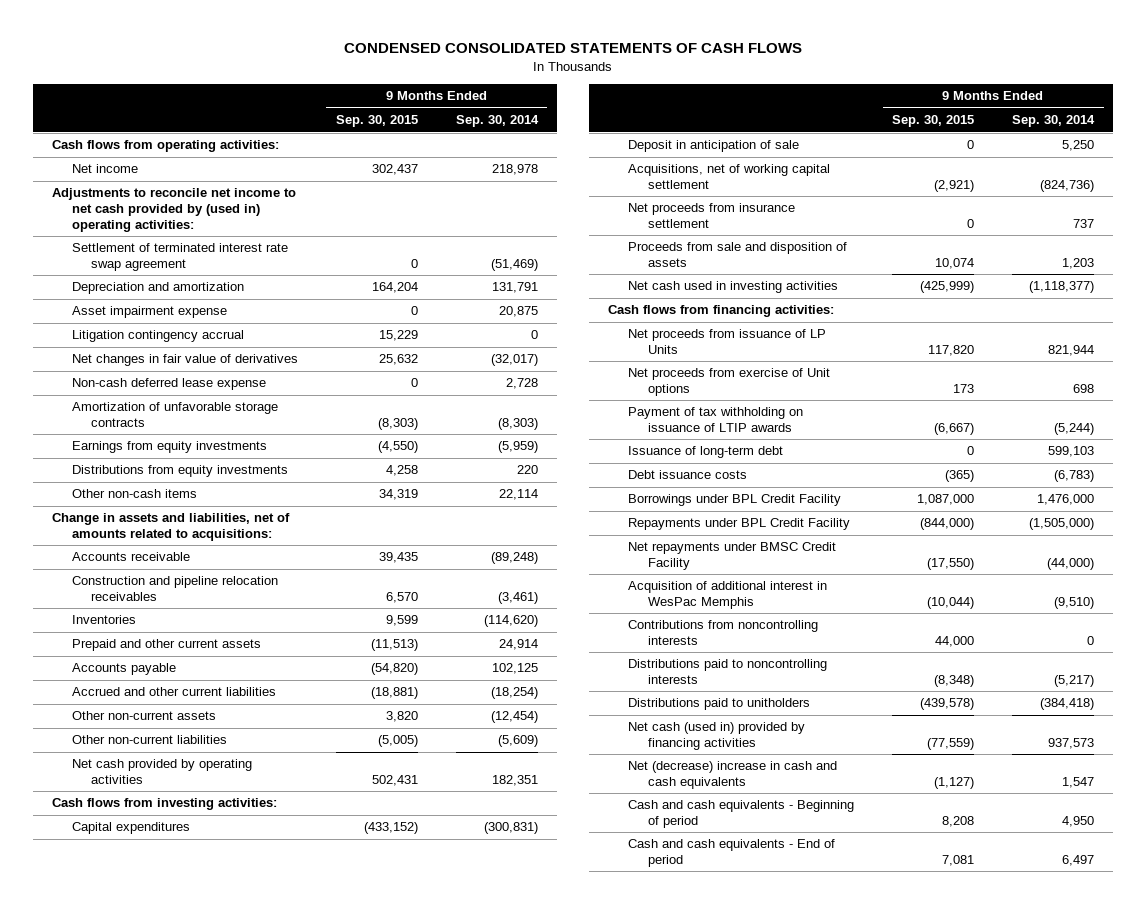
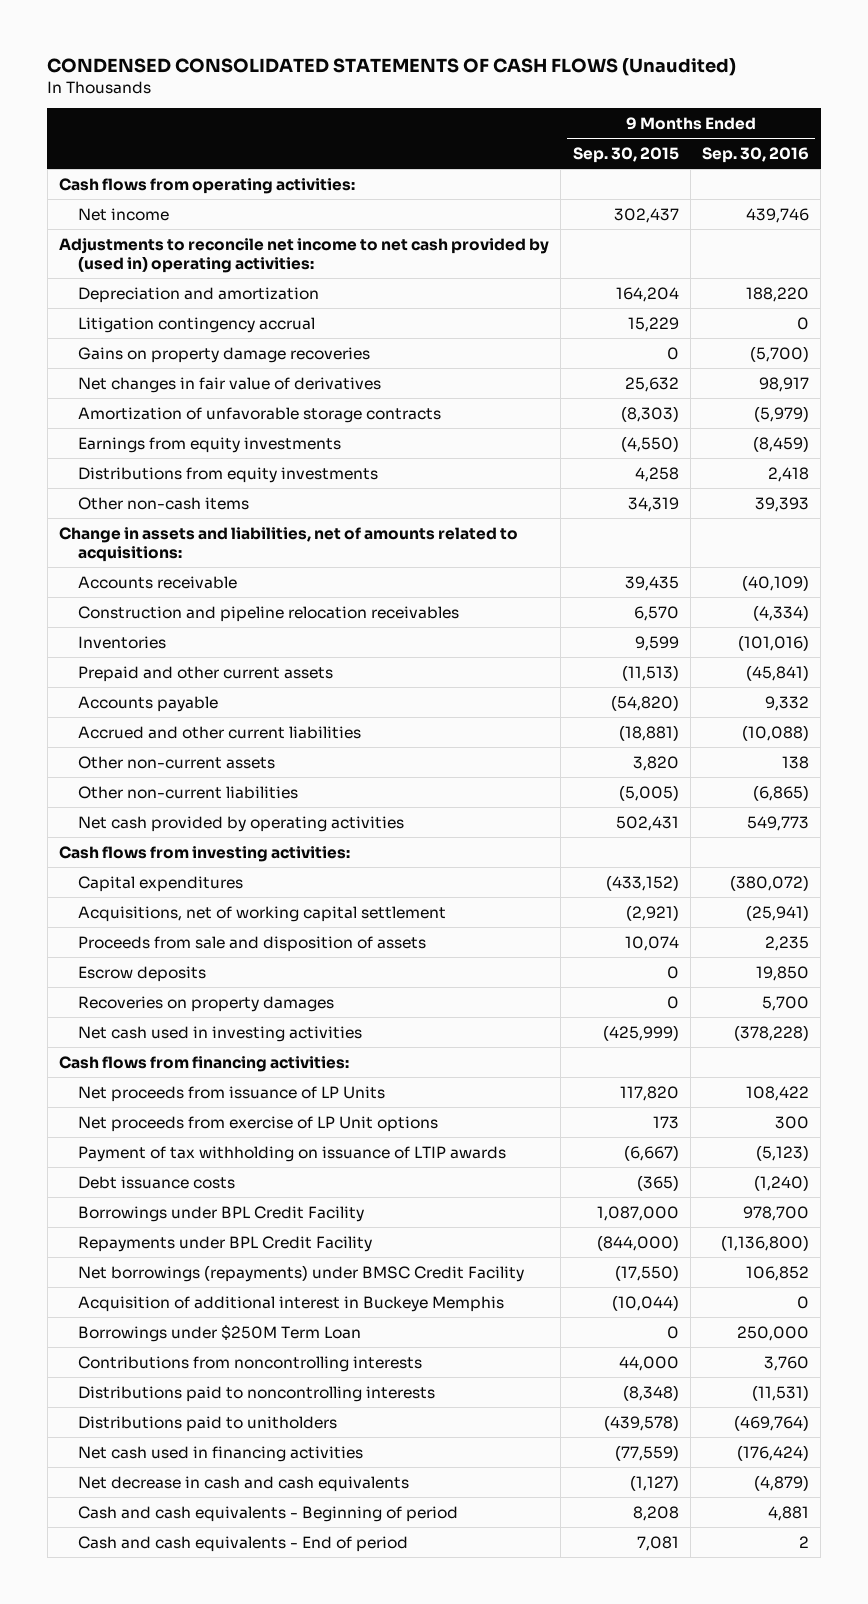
[343,43,802,54] CONDENSED CONSOLIDATED STATEMENTS OF CASH FLOWS -> [47,57,737,76] CONDENSED CONSOLIDATED STATEMENTS OF CASH FLOWS (Unaudited)
[455,115,539,128] Sep. 30, 2014 -> none
none -> [701,146,809,163] Sep. 30, 2016
[71,243,288,271] Settlement of terminated interest rate swap agreement -> none
[71,306,227,319] Asset impairment expense -> none
none -> [77,346,370,363] Gains on property damage recoveries
[71,378,266,391] Non-cash deferred lease expense -> none
[628,140,800,153] Deposit in anticipation of sale -> none
[628,203,796,228] Net proceeds from insurance settlement -> none
none -> [77,965,206,982] Escrow deposits
none -> [77,995,334,1012] Recoveries on property damages
[628,368,831,396] Net proceeds from exercise of Unit options -> [77,1115,438,1132] Net proceeds from exercise of LP Unit options
[628,446,784,459] Issuance of long-term debt -> none
[628,542,837,570] Net repayments under BMSC Credit Facility -> [77,1264,524,1282] Net borrowings (repayments) under BMSC Credit Facility
[628,581,828,609] Acquisition of additional interest in WesPac Memphis -> [77,1295,504,1312] Acquisition of additional interest in Buckeye Memphis
none -> [77,1324,361,1342] Borrowings under $250M Term Loan
[628,722,806,750] Net cash (used in) provided by financing activities -> [77,1445,363,1462] Net cash used in financing activities
[628,761,838,789] Net (decrease) increase in cash and cash equivalents -> [77,1475,409,1492] Net decrease in cash and cash equivalents

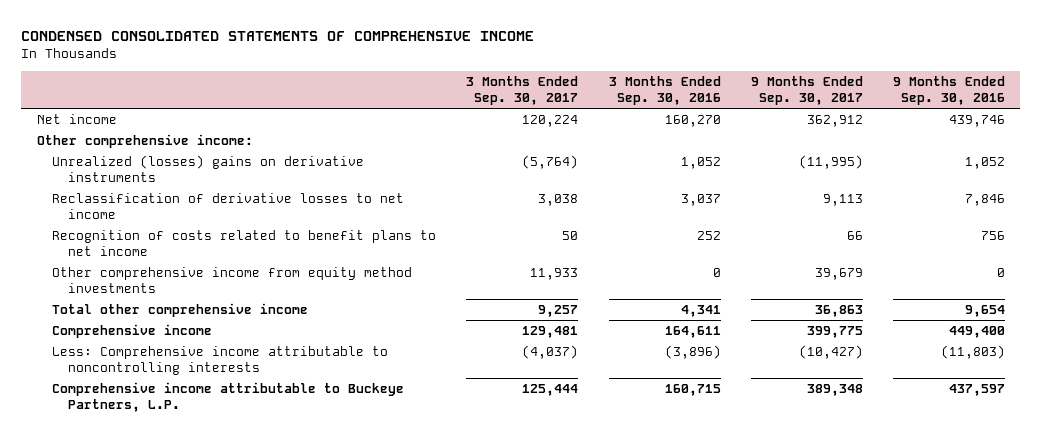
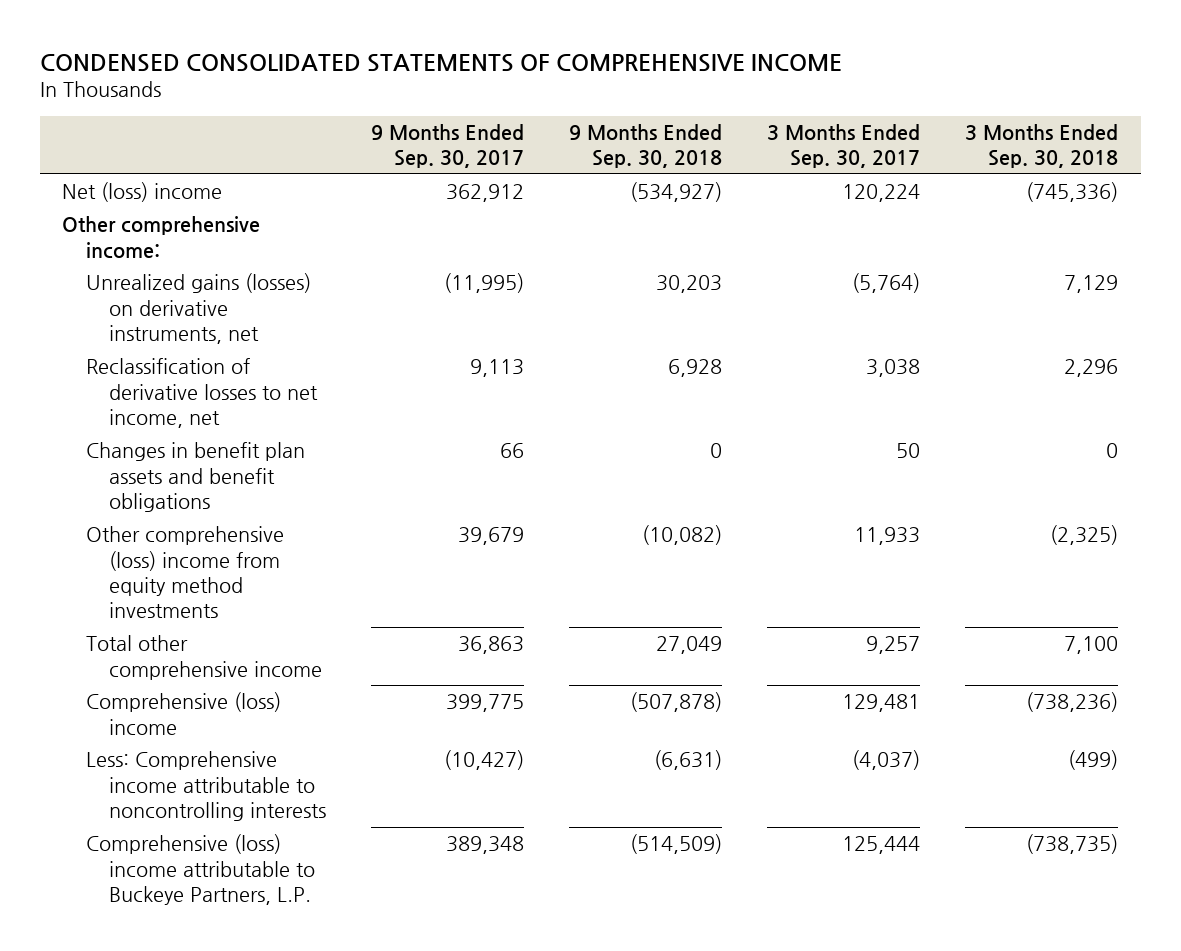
[608,76,721,105] 3 Months Ended Sep. 30, 2016 -> none
[892,76,1005,105] 9 Months Ended Sep. 30, 2016 -> none
none -> [569,123,723,169] 9 Months Ended Sep. 30, 2018
none -> [965,123,1119,169] 3 Months Ended Sep. 30, 2018
[36,114,117,125] Net income -> [62,182,223,203] Net (loss) income
[52,155,365,182] Unrealized (losses) gains on derivative instruments -> [85,273,311,344] Unrealized gains (losses) on derivative instruments, net
[52,193,405,219] Reclassification of derivative losses to net income -> [85,358,319,428] Reclassification of derivative losses to net income, net
[52,230,437,256] Recognition of costs related to benefit plans to net income -> [85,442,305,512] Changes in benefit plan assets and benefit obligations
[52,267,413,293] Other comprehensive income from equity method investments -> [85,526,284,619] Other comprehensive (loss) income from equity method investments
[52,324,213,339] Comprehensive income -> [85,692,281,735] Comprehensive (loss) income
[52,382,405,412] Comprehensive income attributable to Buckeye Partners, L.P. -> [85,834,316,905] Comprehensive (loss) income attributable to Buckeye Partners, L.P.

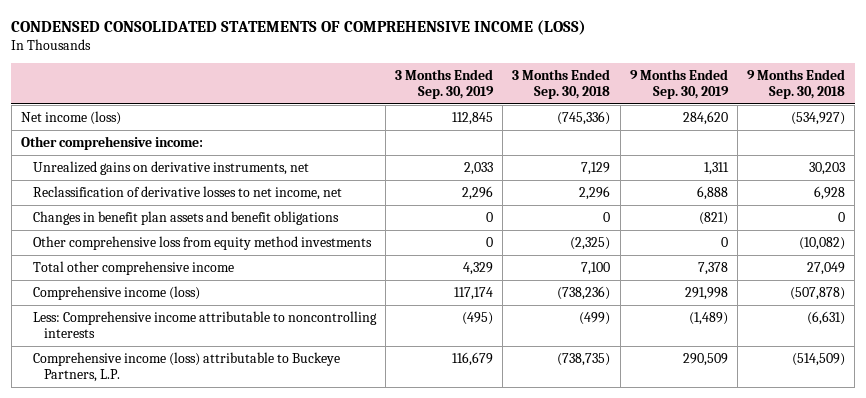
[39,53,842,72] CONDENSED CONSOLIDATED STATEMENTS OF COMPREHENSIVE INCOME -> [11,19,587,35] CONDENSED CONSOLIDATED STATEMENTS OF COMPREHENSIVE INCOME (LOSS)
[371,123,525,169] 9 Months Ended Sep. 30, 2017 -> none
[767,123,921,169] 3 Months Ended Sep. 30, 2017 -> none
none -> [394,69,494,100] 3 Months Ended Sep. 30, 2019
none -> [629,69,729,100] 9 Months Ended Sep. 30, 2019
[62,182,223,203] Net (loss) income -> [20,110,121,125] Net income (loss)
[85,273,311,344] Unrealized gains (losses) on derivative instruments, net -> [32,160,309,175] Unrealized gains on derivative instruments, net
[85,526,284,619] Other comprehensive (loss) income from equity method investments -> [32,235,372,250] Other comprehensive loss from equity method investments
[85,692,281,735] Comprehensive (loss) income -> [32,285,200,300] Comprehensive income (loss)
[85,834,316,905] Comprehensive (loss) income attributable to Buckeye Partners, L.P. -> [32,351,340,382] Comprehensive income (loss) attributable to Buckeye Partners, L.P.

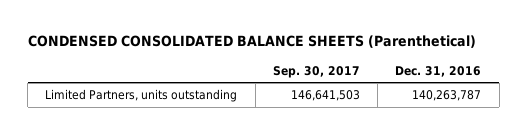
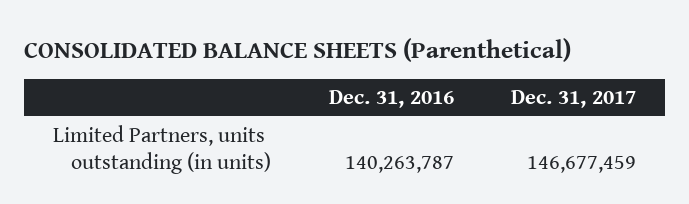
[27,35,476,49] CONDENSED CONSOLIDATED BALANCE SHEETS (Parenthetical) -> [23,37,571,62] CONSOLIDATED BALANCE SHEETS (Parenthetical)
[272,65,360,78] Sep. 30, 2017 -> none
none -> [511,90,637,109] Dec. 31, 2017
[45,89,238,103] Limited Partners, units outstanding -> [52,124,272,174] Limited Partners, units outstanding (in units)

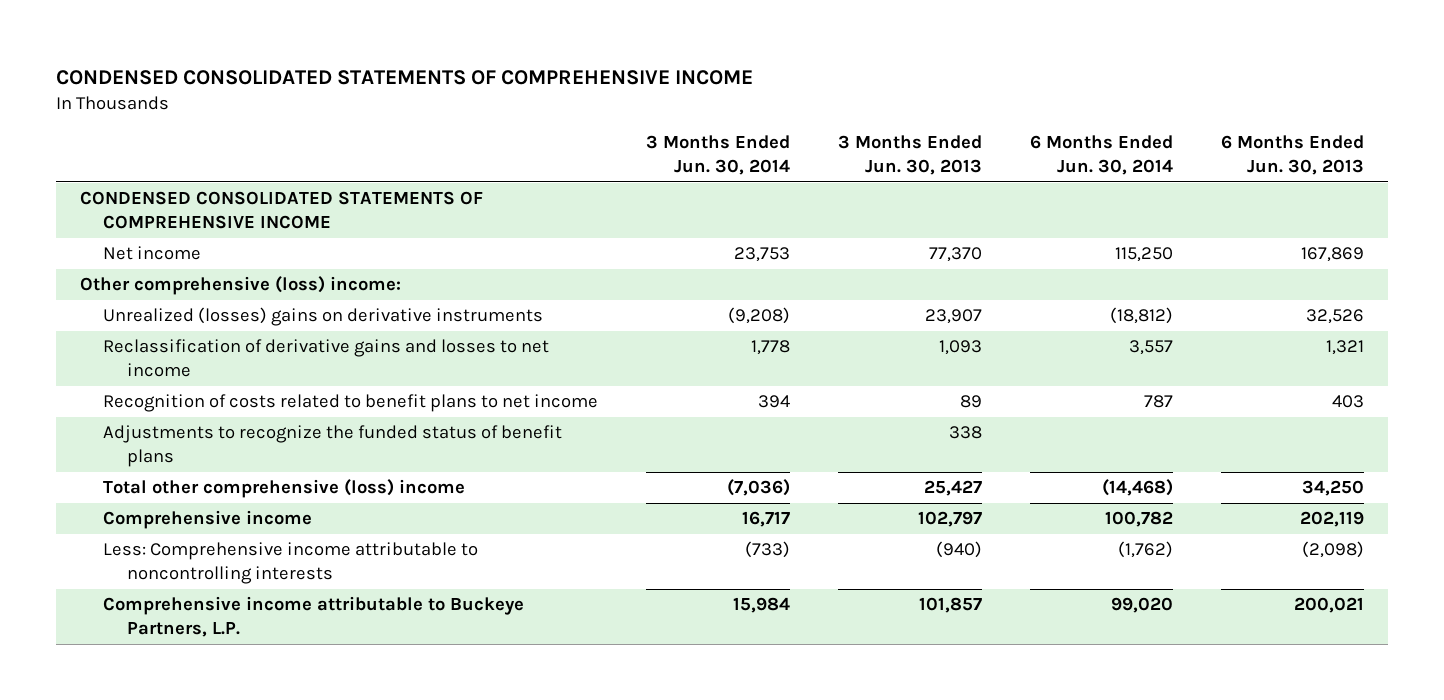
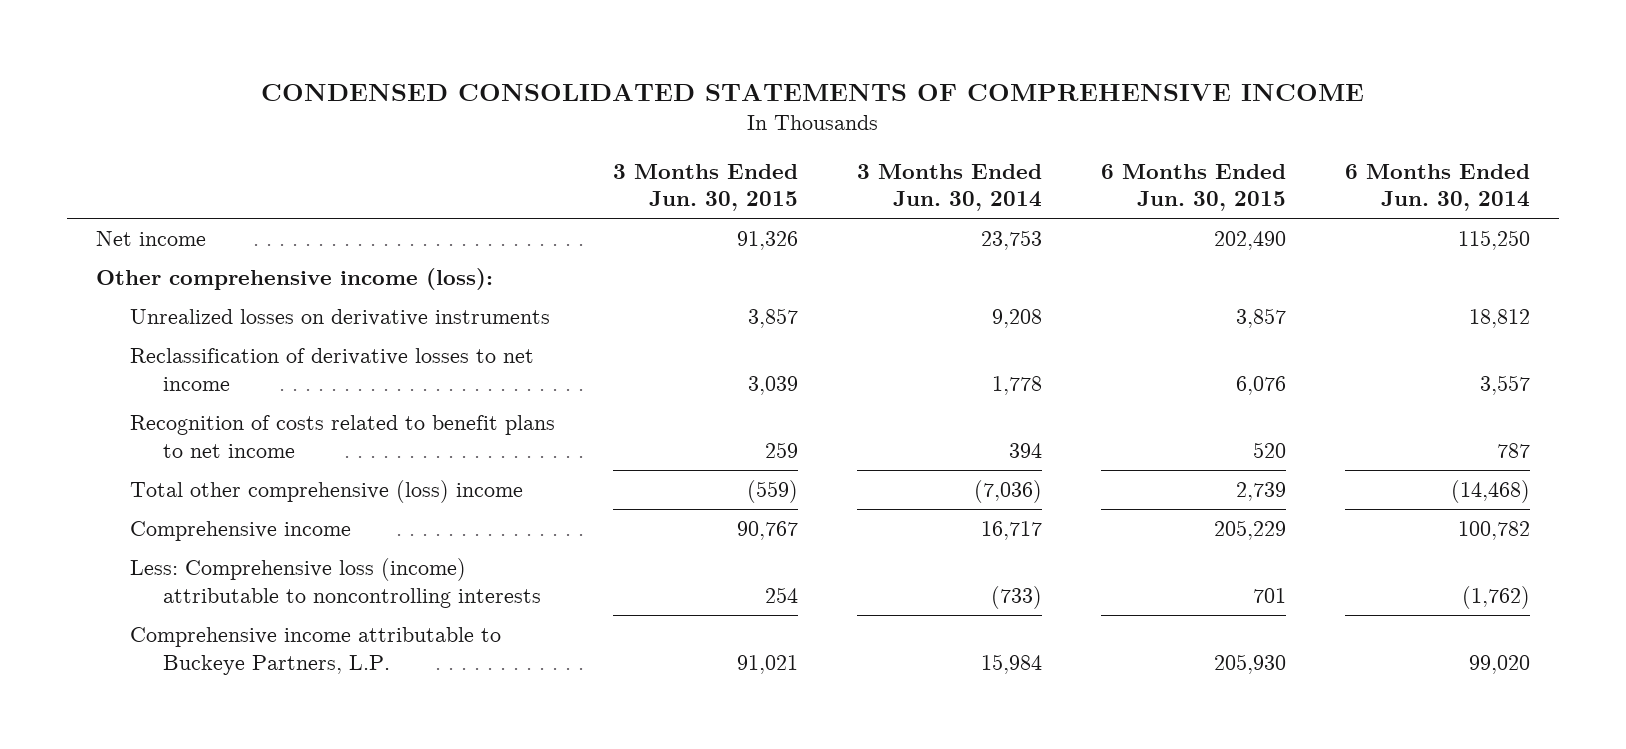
[838,135,983,175] 3 Months Ended Jun. 30, 2013 -> none
[1221,135,1365,175] 6 Months Ended Jun. 30, 2013 -> none
none -> [613,163,799,212] 3 Months Ended Jun. 30, 2015
none -> [1100,163,1286,212] 6 Months Ended Jun. 30, 2015
[79,191,483,229] CONDENSED CONSOLIDATED STATEMENTS OF COMPREHENSIVE INCOME -> none
[79,276,401,296] Other comprehensive (loss) income: -> [96,267,494,290] Other comprehensive income (loss):
[103,307,544,327] Unrealized (losses) gains on derivative instruments -> [129,308,550,326] Unrealized losses on derivative instruments
[728,307,791,325] (9,208) -> [992,308,1043,328] 9,208
[1110,307,1174,325] (18,812) -> [1468,308,1530,328] 18,812
[103,339,550,377] Reclassification of derivative gains and losses to net income -> [129,347,534,391] Reclassification of derivative losses to net income
[103,425,563,467] Adjustments to recognize the funded status of benefit plans -> none
[103,542,479,584] Less: Comprehensive income attributable to noncontrolling interests -> [129,557,542,608] Less: Comprehensive loss (income) attributable to noncontrolling interests

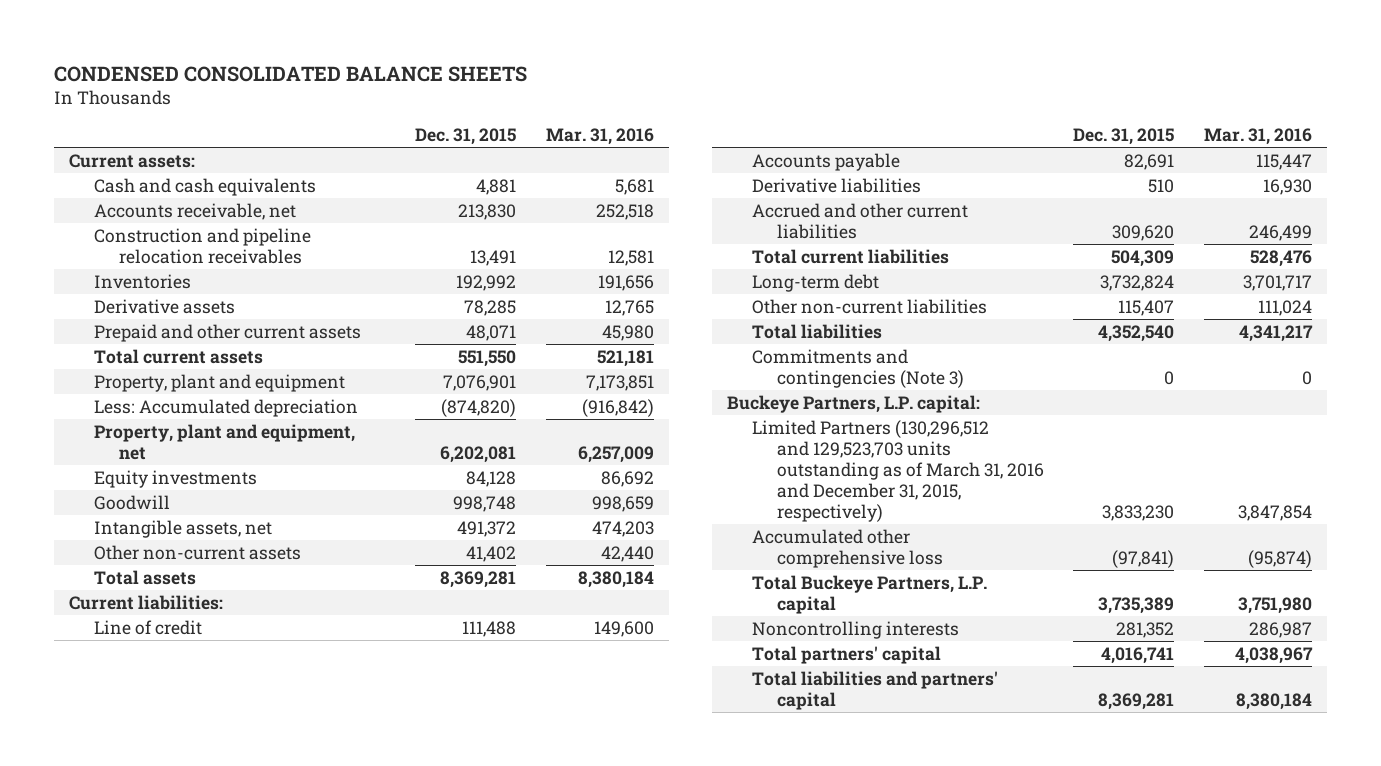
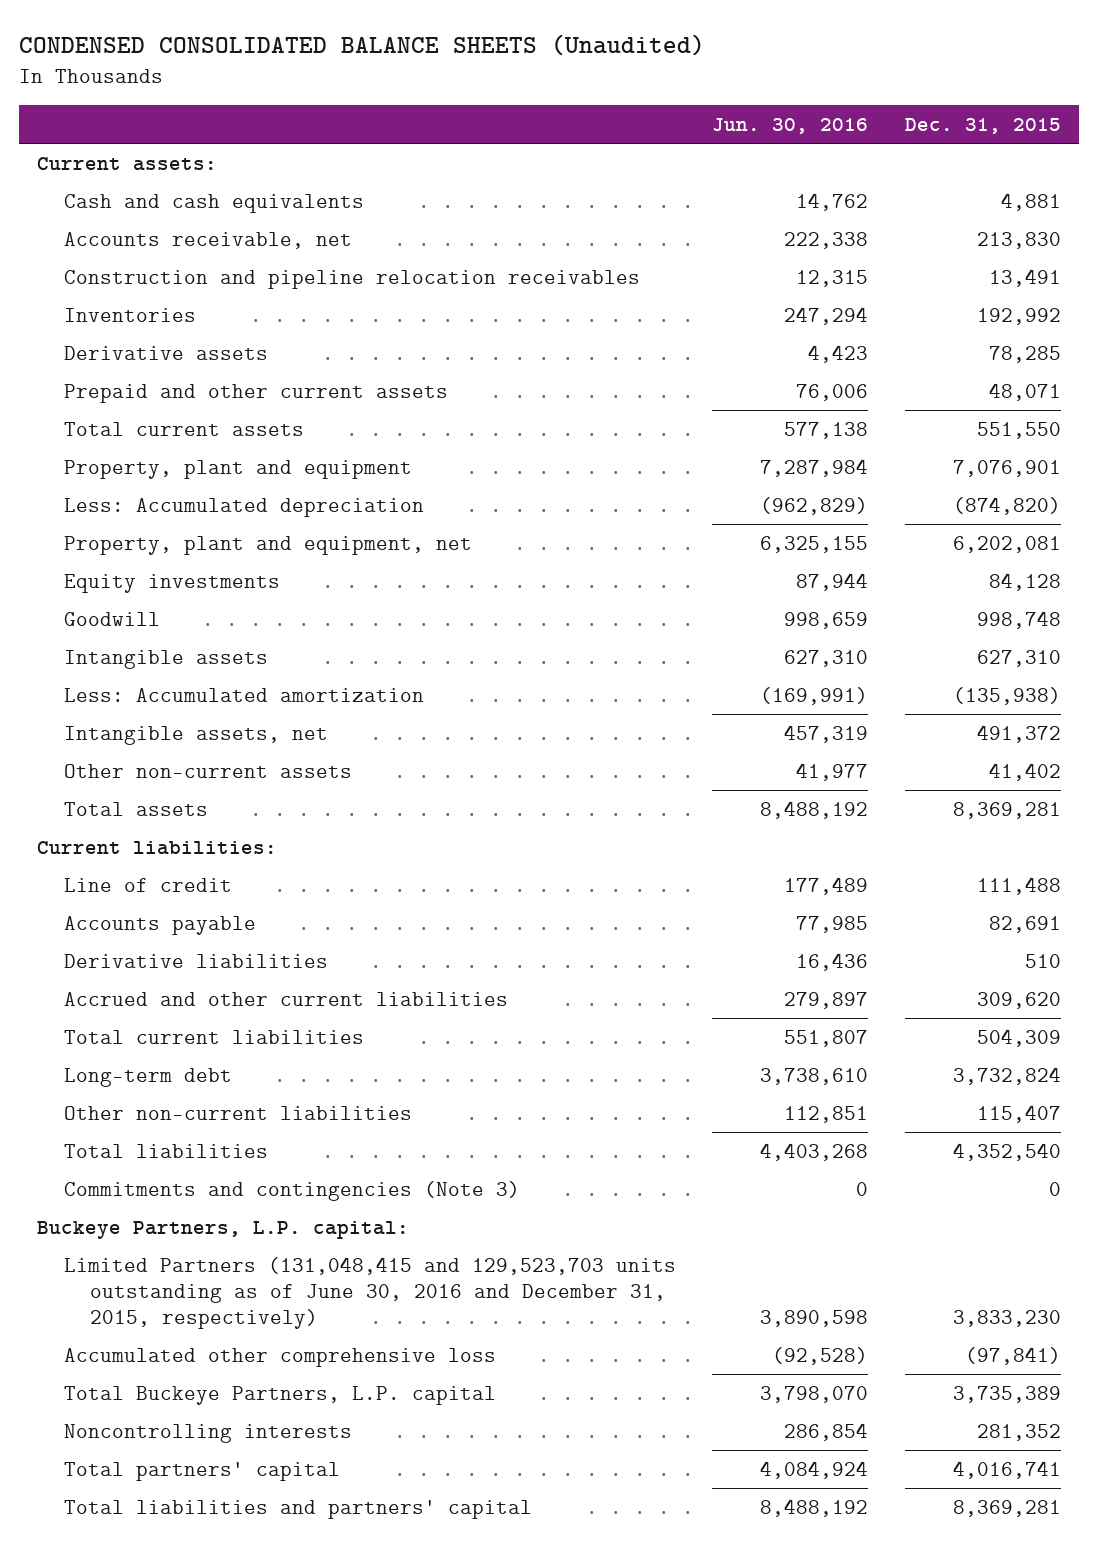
[54,66,528,83] CONDENSED CONSOLIDATED BALANCE SHEETS -> [18,34,705,57] CONDENSED CONSOLIDATED BALANCE SHEETS (Unaudited)
[546,127,655,145] Mar. 31, 2016 -> none
none -> [712,117,869,134] Jun. 30, 2016
none -> [63,649,268,669] Intangible assets
none -> [63,687,424,702] Less: Accumulated amortization
[751,419,1044,522] Limited Partners (130,296,512 and 129,523,703 units outstanding as of March 31, 2016 and December 31, 2015, respectively) -> [63,1256,676,1329] Limited Partners (131,048,415 and 129,523,703 units outstanding as of June 30, 2016 and December 31, 2015, respectively)

